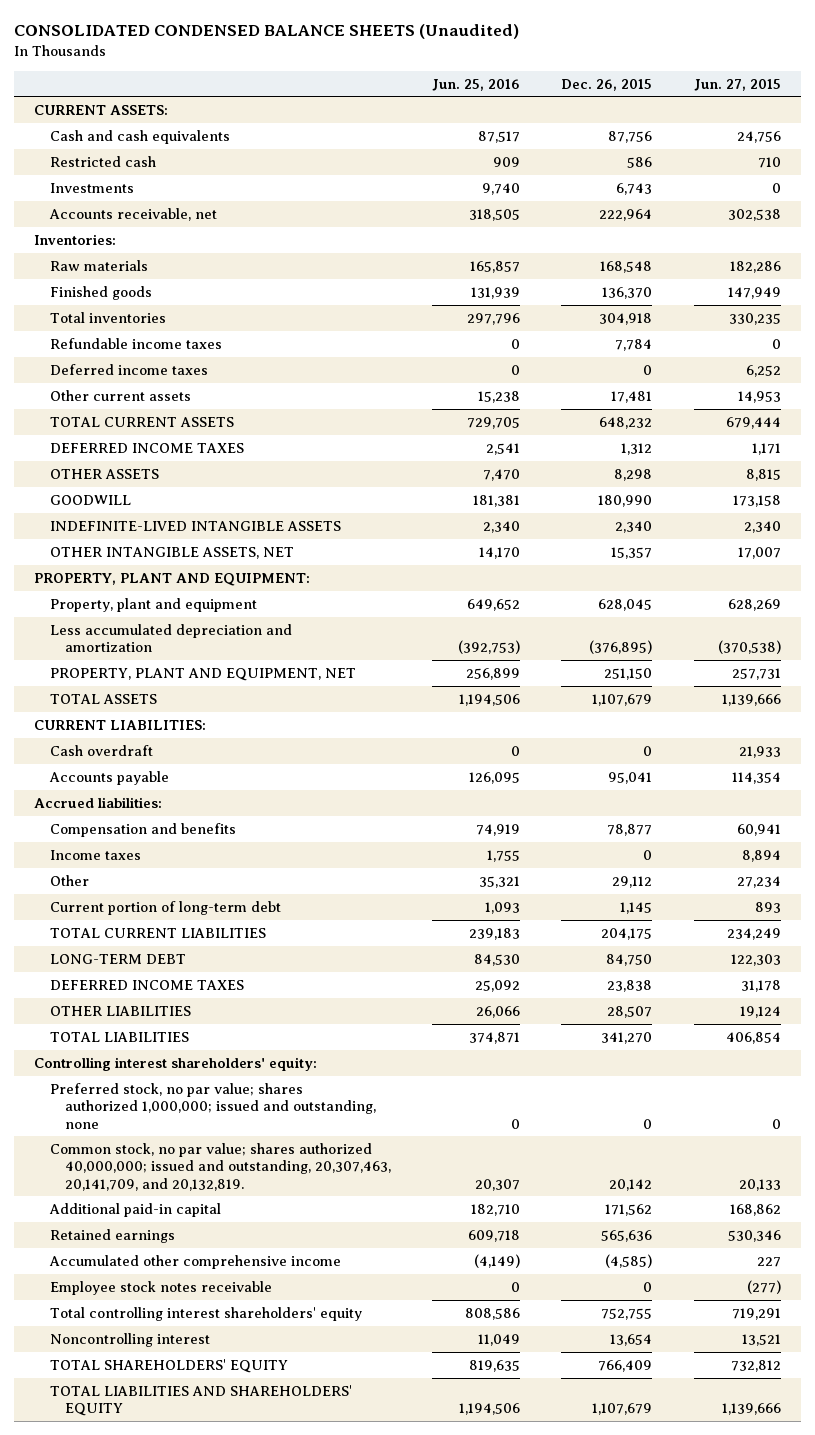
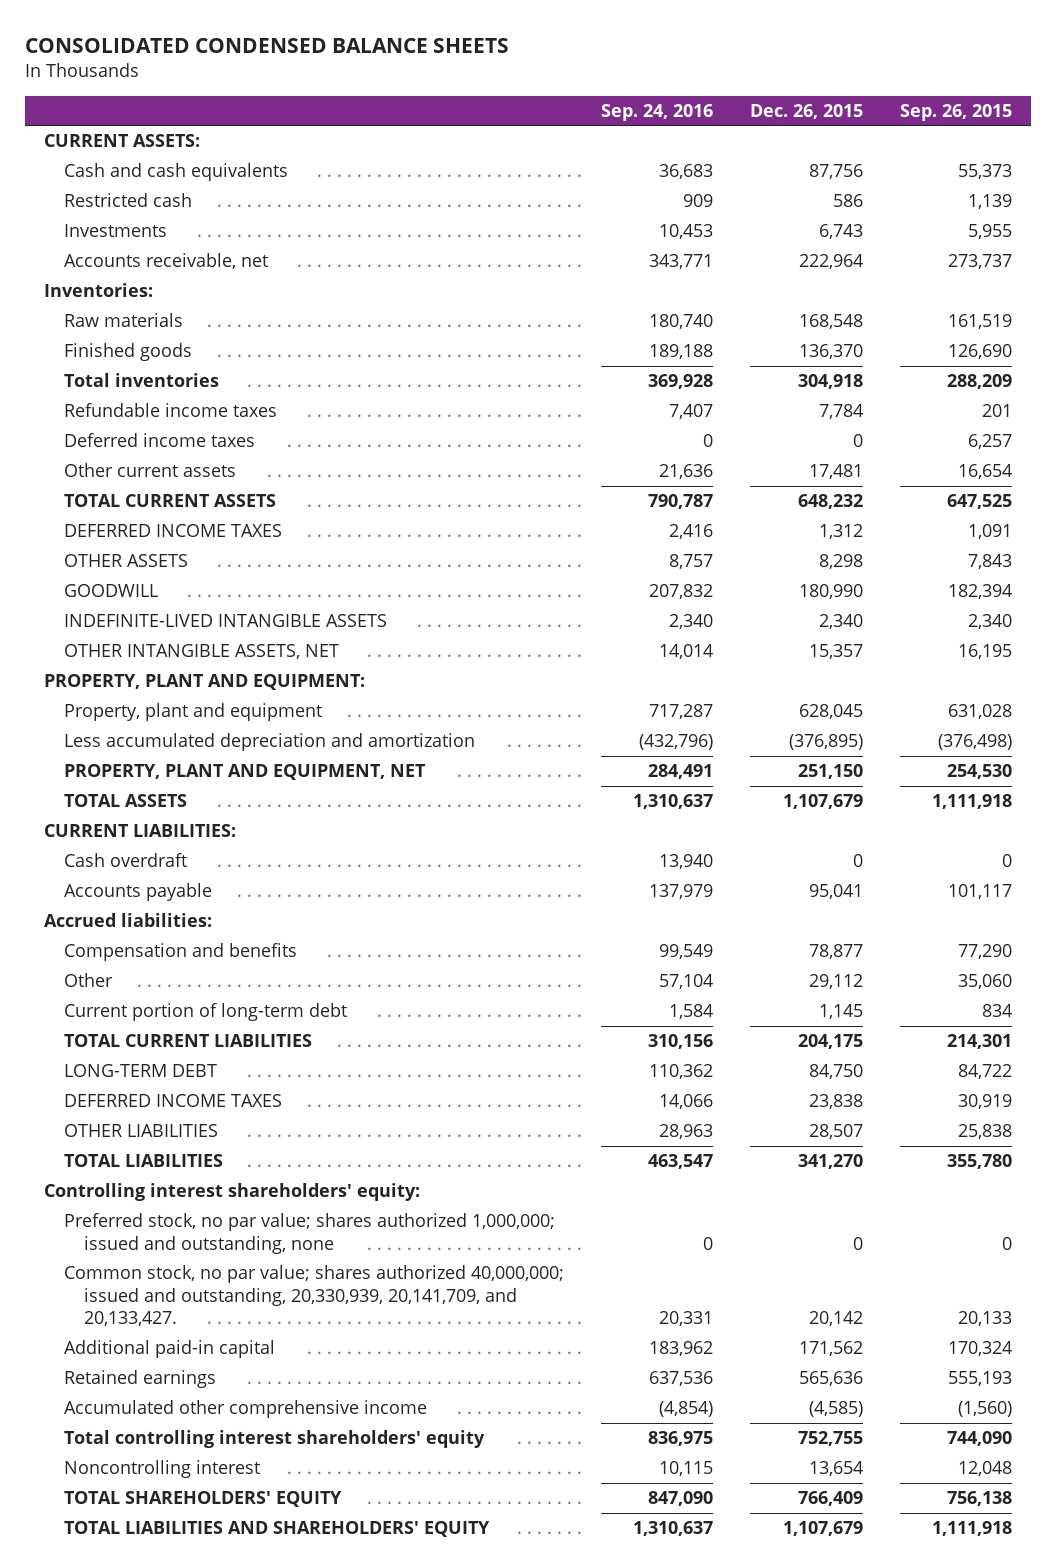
[13,24,519,40] CONSOLIDATED CONDENSED BALANCE SHEETS (Unaudited) -> [24,38,509,54] CONSOLIDATED CONDENSED BALANCE SHEETS
[432,78,521,91] Jun. 25, 2016 -> none
[693,78,781,91] Jun. 27, 2015 -> none
none -> [600,103,713,121] Sep. 24, 2016
none -> [900,103,1013,121] Sep. 26, 2015
[49,849,141,860] Income taxes -> none
[49,1142,391,1191] Common stock, no par value; shares authorized 40,000,000; issued and outstanding, 20,307,463, 20,141,709, and 20,132,819. -> [63,1265,564,1327] Common stock, no par value; shares authorized 40,000,000; issued and outstanding, 20,330,939, 20,141,709, and 20,133,427.
[49,1280,272,1295] Employee stock notes receivable -> none

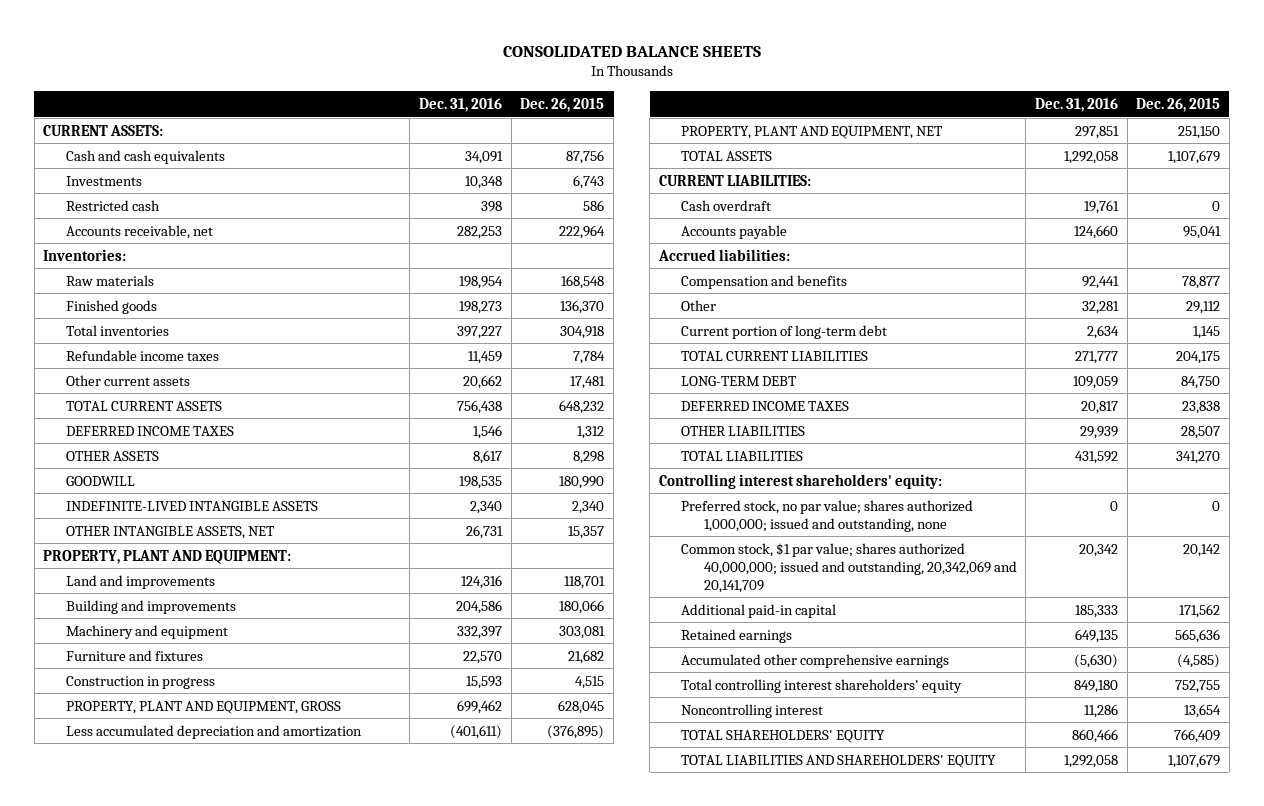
[24,38,509,54] CONSOLIDATED CONDENSED BALANCE SHEETS -> [502,45,761,57] CONSOLIDATED BALANCE SHEETS
[600,103,713,121] Sep. 24, 2016 -> none
[900,103,1013,121] Sep. 26, 2015 -> none
none -> [419,97,503,112] Dec. 31, 2016
[63,193,192,208] Restricted cash -> [65,199,160,211] Restricted cash
[63,433,255,448] Deferred income taxes -> none
none -> [65,574,215,589] Land and improvements
none -> [65,599,236,614] Building and improvements
none -> [65,624,228,639] Machinery and equipment
none -> [65,649,203,661] Furniture and fixtures
none -> [65,675,215,689] Construction in progress
[63,703,322,722] Property, plant and equipment -> [65,700,341,714] PROPERTY, PLANT AND EQUIPMENT, GROSS
[63,1265,564,1327] Common stock, no par value; shares authorized 40,000,000; issued and outstanding, 20,330,939, 20,141,709, and 20,133,427. -> [681,542,1017,593] Common stock, $1 par value; shares authorized 40,000,000; issued and outstanding, 20,342,069 and 20,141,709
[63,1400,427,1419] Accumulated other comprehensive income -> [681,653,950,668] Accumulated other comprehensive earnings

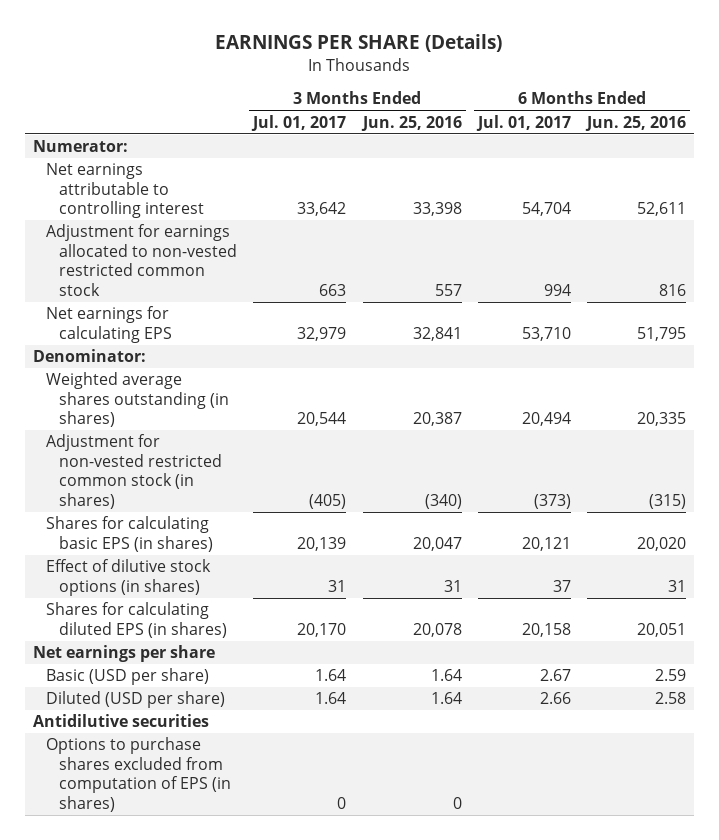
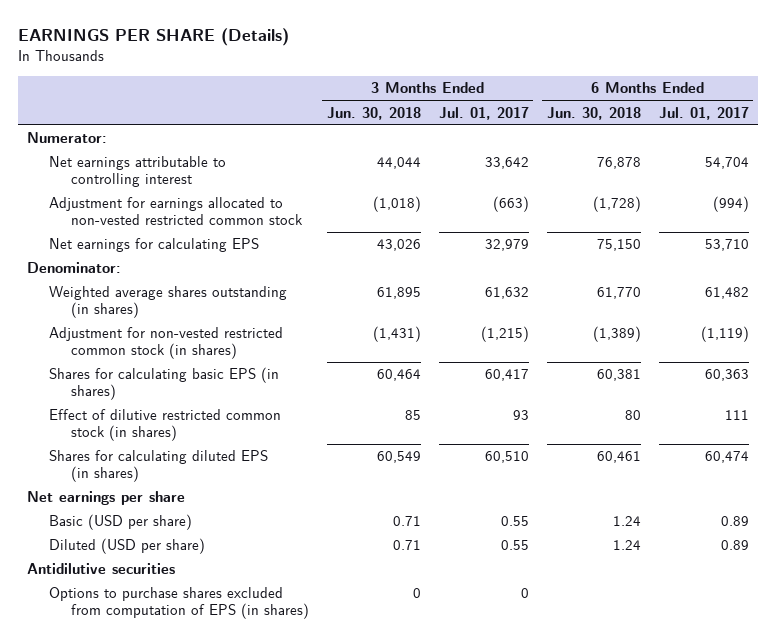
[360,115,462,131] Jun. 25, 2016 -> none
[585,115,687,131] Jun. 25, 2016 -> none
none -> [326,106,421,120] Jun. 30, 2018
none -> [546,106,641,120] Jun. 30, 2018
[319,283,347,296] 663 -> [492,196,529,213] (663)
[543,283,571,296] 994 -> [712,196,749,213] (994)
[297,412,347,427] 20,544 -> [484,287,529,300] 61,632
[521,412,571,427] 20,494 -> [704,287,749,300] 61,482
[309,493,347,509] (405) -> [480,326,529,343] (1,215)
[533,493,571,509] (373) -> [700,326,749,343] (1,119)
[297,536,347,551] 20,139 -> [484,369,529,382] 60,417
[521,536,571,551] 20,121 -> [704,369,749,382] 60,363
[45,559,211,596] Effect of dilutive stock options (in shares) -> [49,409,282,442] Effect of dilutive restricted common stock (in shares)
[328,579,347,592] 31 -> [512,410,529,421] 93
[552,579,571,592] 37 -> [724,410,749,421] 111
[297,622,347,637] 20,170 -> [484,451,529,464] 60,510
[521,622,571,637] 20,158 -> [704,451,749,464] 60,474
[315,669,347,682] 1.64 -> [500,516,529,527] 0.55
[539,669,571,682] 2.67 -> [720,516,749,527] 0.89
[315,692,347,705] 1.64 -> [500,540,529,551] 0.55
[539,692,571,705] 2.66 -> [720,540,749,551] 0.89

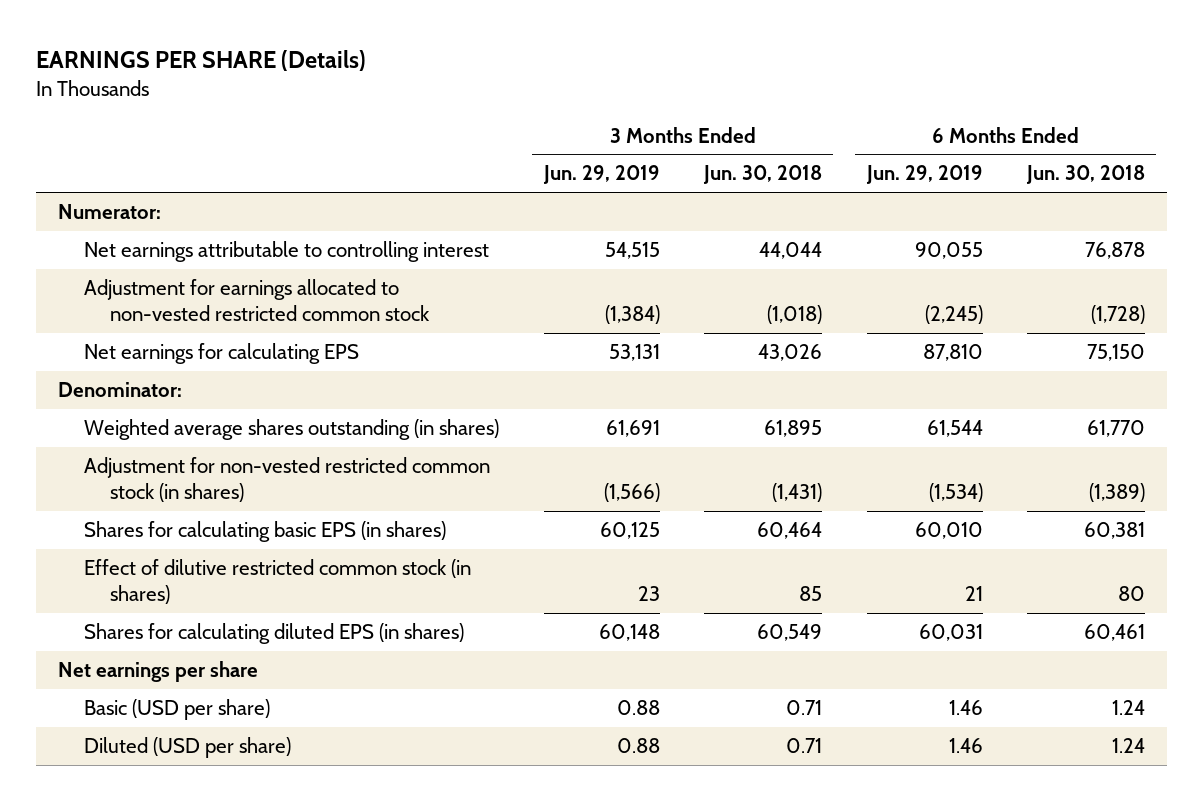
[438,106,529,120] Jul. 01, 2017 -> none
[658,106,749,120] Jul. 01, 2017 -> none
none -> [542,165,660,185] Jun. 29, 2019
none -> [865,165,983,185] Jun. 29, 2019
[27,563,176,575] Antidilutive securities -> none
[49,587,309,620] Options to purchase shares excluded from computation of EPS (in shares) -> none

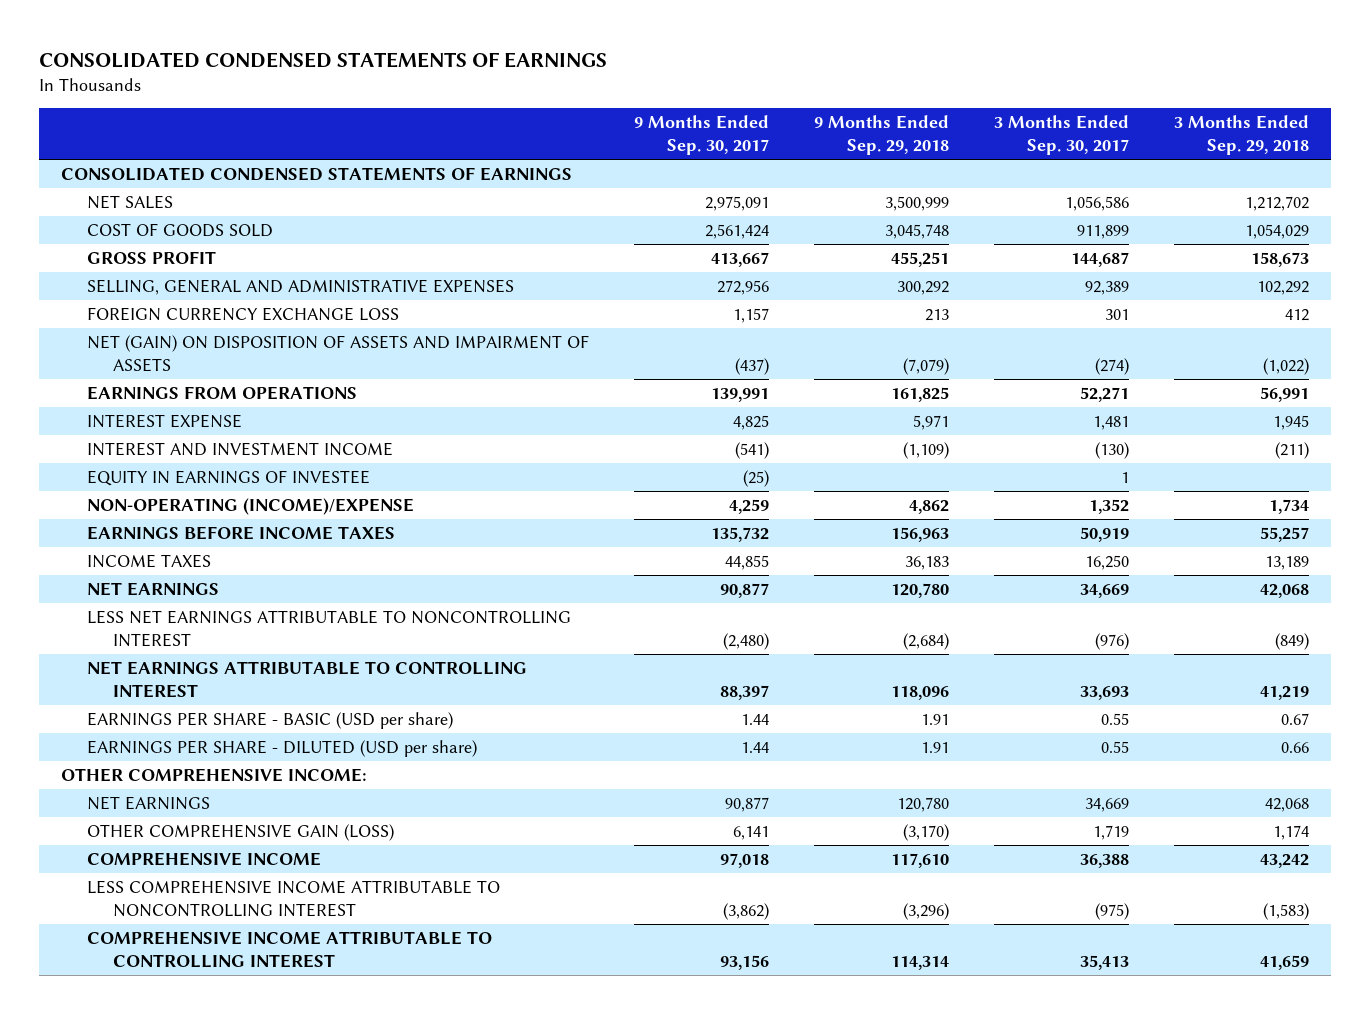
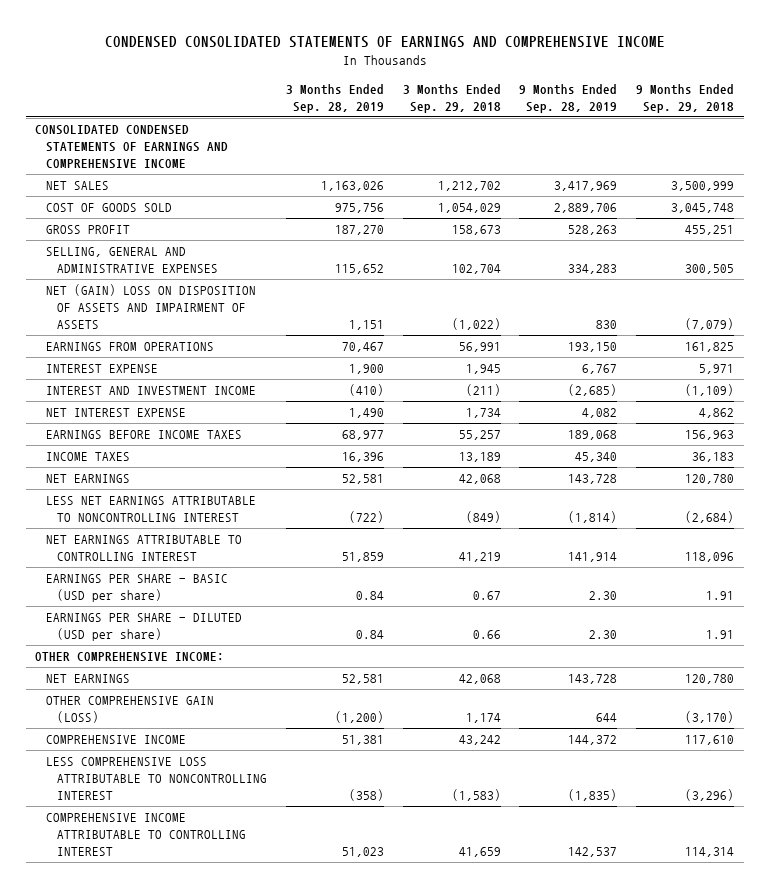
[38,51,607,68] CONSOLIDATED CONDENSED STATEMENTS OF EARNINGS -> [104,36,665,49] CONDENSED CONSOLIDATED STATEMENTS OF EARNINGS AND COMPREHENSIVE INCOME
[633,115,769,156] 9 Months Ended Sep. 30, 2017 -> none
[993,115,1129,156] 3 Months Ended Sep. 30, 2017 -> none
none -> [285,83,384,113] 3 Months Ended Sep. 28, 2019
none -> [519,83,618,113] 9 Months Ended Sep. 28, 2019
[61,166,573,181] CONSOLIDATED CONDENSED STATEMENTS OF EARNINGS -> [35,125,228,170] CONSOLIDATED CONDENSED STATEMENTS OF EARNINGS AND COMPREHENSIVE INCOME
[87,306,400,321] FOREIGN CURRENCY EXCHANGE LOSS -> none
[896,280,949,295] 300,292 -> [685,264,735,275] 300,505
[1256,280,1309,295] 102,292 -> [451,264,501,275] 102,704
[87,334,590,372] NET (GAIN) ON DISPOSITION OF ASSETS AND IMPAIRMENT OF ASSETS -> [45,284,256,330] NET (GAIN) LOSS ON DISPOSITION OF ASSETS AND IMPAIRMENT OF ASSETS
[87,469,371,486] EQUITY IN EARNINGS OF INVESTEE -> none
[87,497,415,515] NON-OPERATING (INCOME)/EXPENSE -> [45,408,186,418] NET INTEREST EXPENSE
[87,879,501,917] LESS COMPREHENSIVE INCOME ATTRIBUTABLE TO NONCONTROLLING INTEREST -> [45,757,267,801] LESS COMPREHENSIVE LOSS ATTRIBUTABLE TO NONCONTROLLING INTEREST

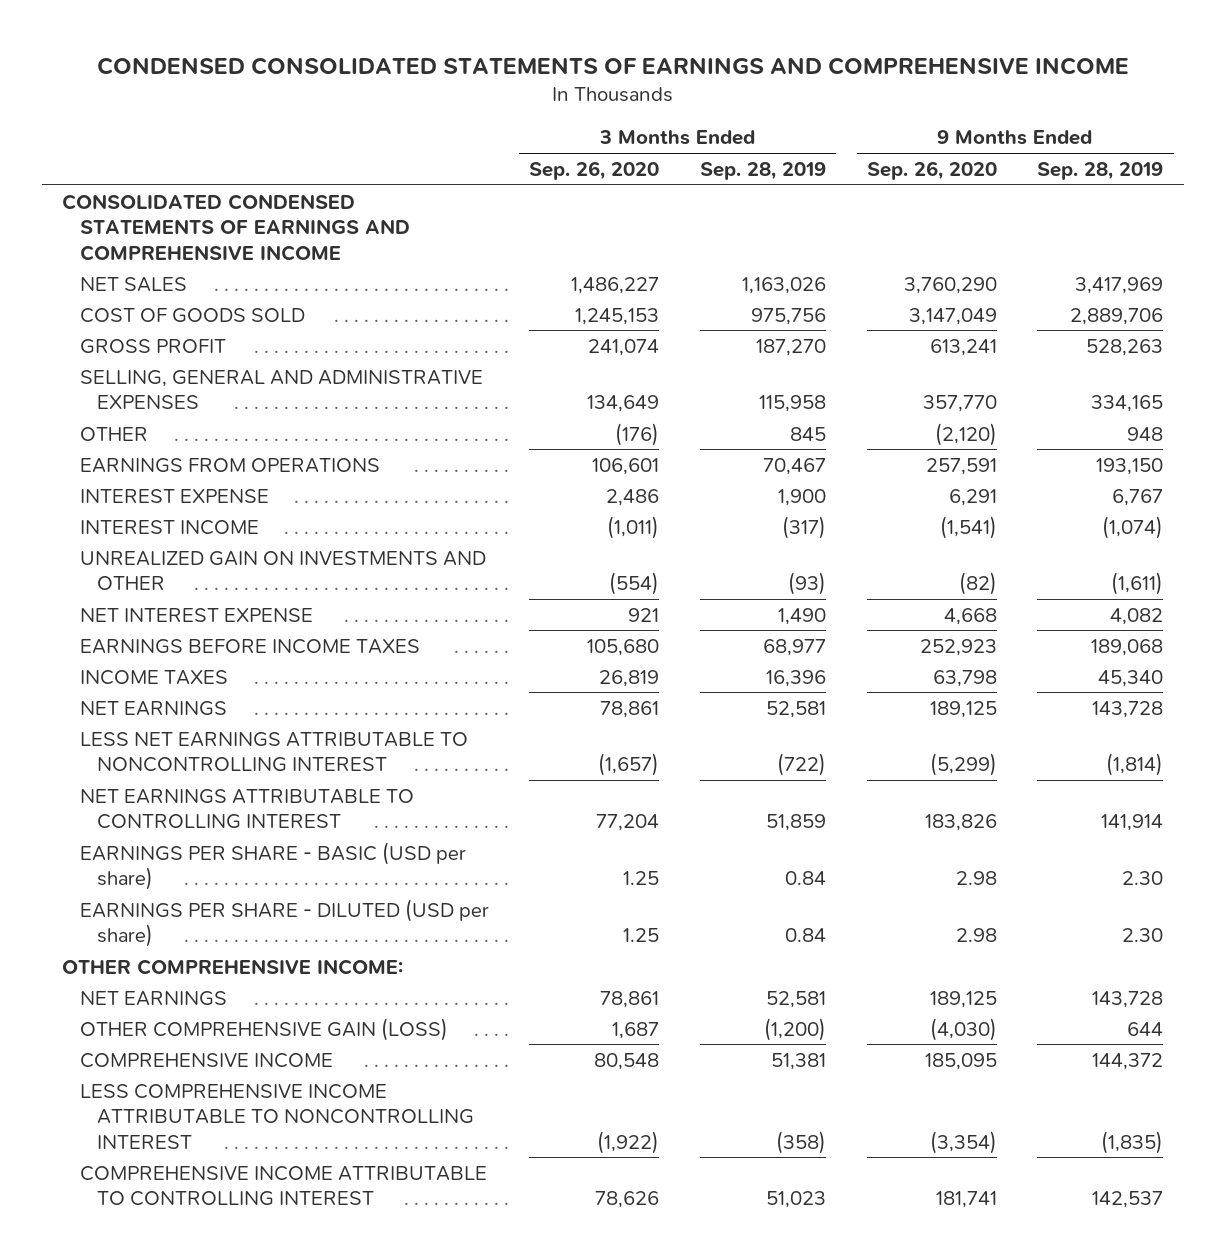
[402,83,501,113] 3 Months Ended Sep. 29, 2018 -> none
[636,83,735,113] 9 Months Ended Sep. 29, 2018 -> none
none -> [529,160,660,180] Sep. 26, 2020
none -> [866,160,997,180] Sep. 26, 2020
[45,284,256,330] NET (GAIN) LOSS ON DISPOSITION OF ASSETS AND IMPAIRMENT OF ASSETS -> none
[334,264,384,275] 115,652 -> [758,395,826,413] 115,958
[568,264,618,275] 334,283 -> [1091,395,1164,413] 334,165
none -> [79,426,148,441] OTHER
[45,386,256,396] INTEREST AND INVESTMENT INCOME -> [79,519,259,535] INTEREST INCOME
[348,384,384,397] (410) -> [781,515,826,539] (317)
[568,384,618,397] (2,685) -> [1102,515,1164,539] (1,074)
none -> [79,550,486,591] UNREALIZED GAIN ON INVESTMENTS AND OTHER
[45,757,267,801] LESS COMPREHENSIVE LOSS ATTRIBUTABLE TO NONCONTROLLING INTEREST -> [79,1083,474,1149] LESS COMPREHENSIVE INCOME ATTRIBUTABLE TO NONCONTROLLING INTEREST

